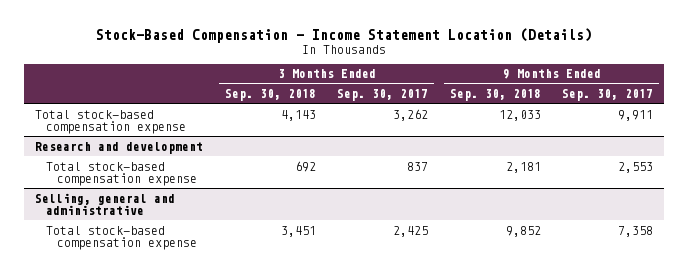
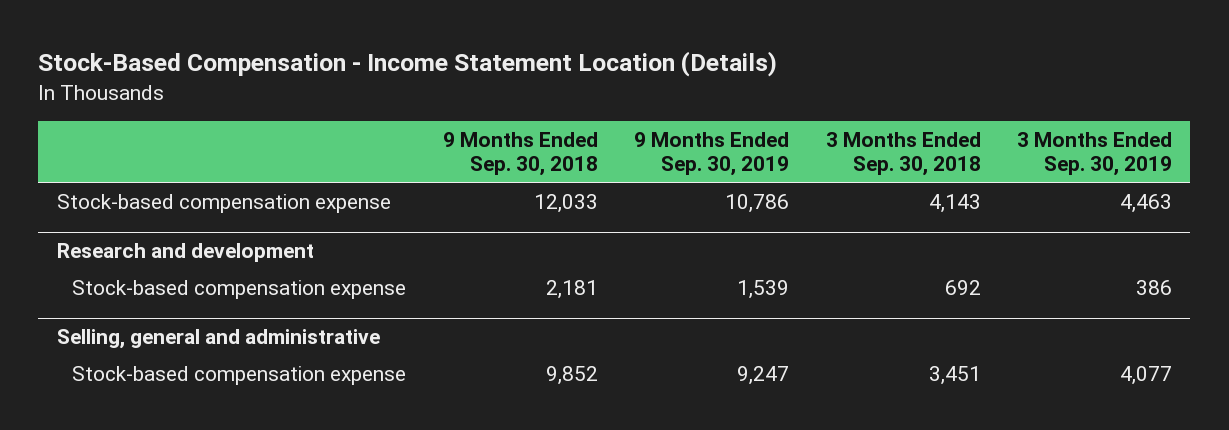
[337,89,429,102] Sep. 30, 2017 -> none
[562,89,654,102] Sep. 30, 2017 -> none
none -> [634,131,790,177] 9 Months Ended Sep. 30, 2019
none -> [1017,131,1173,177] 3 Months Ended Sep. 30, 2019
[35,109,187,135] Total stock-based compensation expense -> [56,193,391,213] Stock-based compensation expense
[46,161,198,187] Total stock-based compensation expense -> [72,279,407,299] Stock-based compensation expense
[46,225,198,251] Total stock-based compensation expense -> [72,365,407,385] Stock-based compensation expense

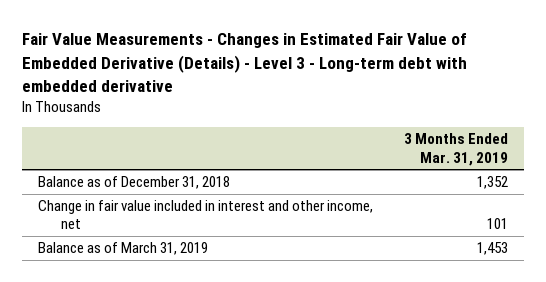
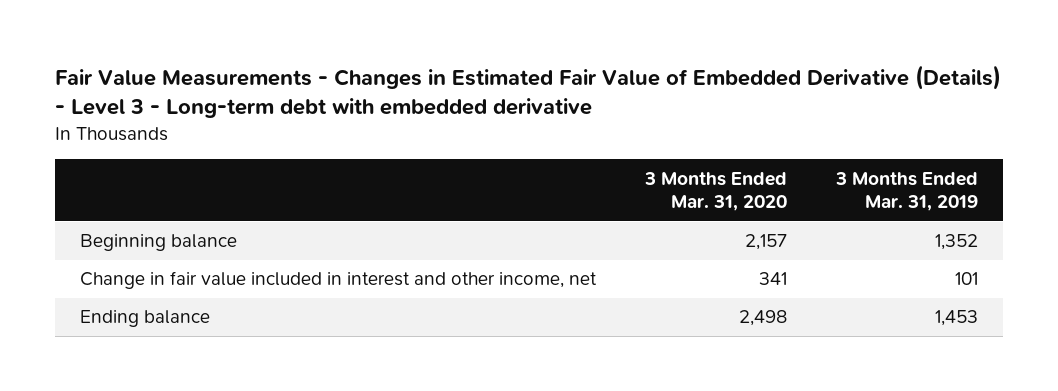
none -> [643,171,787,212] 3 Months Ended Mar. 31, 2020
[37,176,230,190] Balance as of December 31, 2018 -> [79,234,237,252] Beginning balance
[37,242,208,256] Balance as of March 31, 2019 -> [79,310,210,328] Ending balance

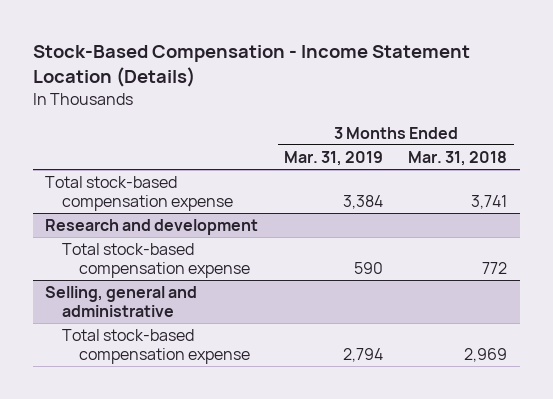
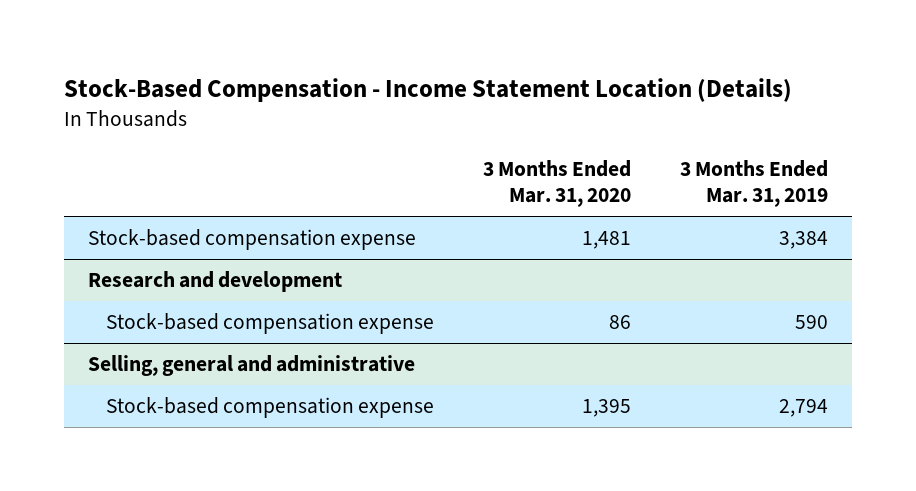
[408,150,508,166] Mar. 31, 2018 -> none
none -> [482,160,631,208] 3 Months Ended Mar. 31, 2020
[45,176,234,211] Total stock-based compensation expense -> [88,229,417,251] Stock-based compensation expense
[62,243,251,278] Total stock-based compensation expense -> [106,313,435,335] Stock-based compensation expense
[62,329,251,364] Total stock-based compensation expense -> [106,397,435,419] Stock-based compensation expense

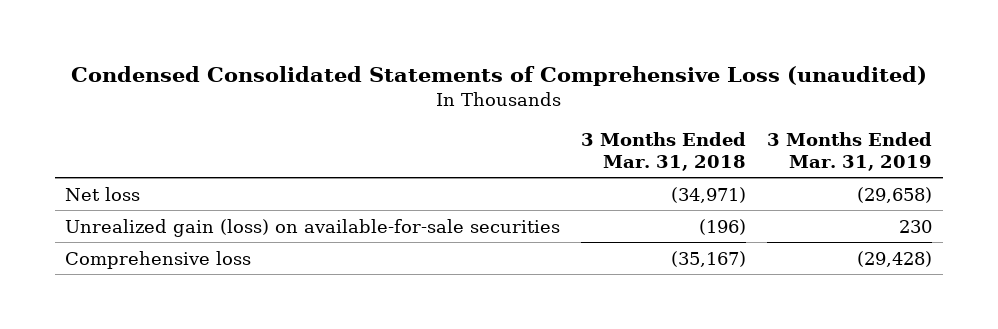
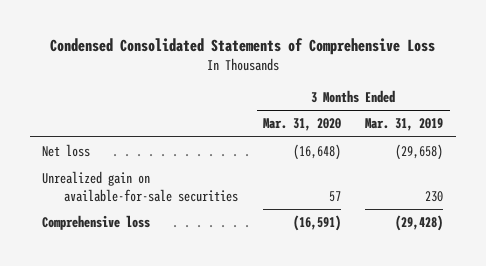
[70,66,927,87] Condensed Consolidated Statements of Comprehensive Loss (unaudited) -> [49,38,435,56] Condensed Consolidated Statements of Comprehensive Loss
[581,132,747,171] 3 Months Ended Mar. 31, 2018 -> none
none -> [262,118,341,132] Mar. 31, 2020
[65,218,561,237] Unrealized gain (loss) on available-for-sale securities -> [42,171,239,202] Unrealized gain on available-for-sale securities

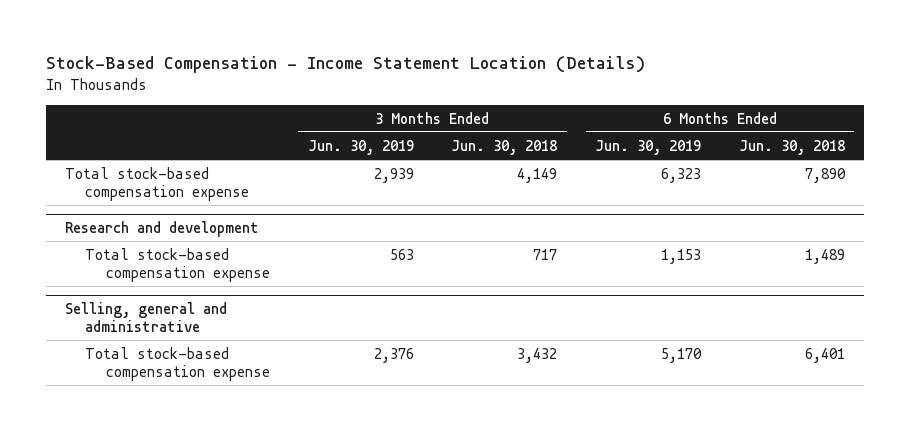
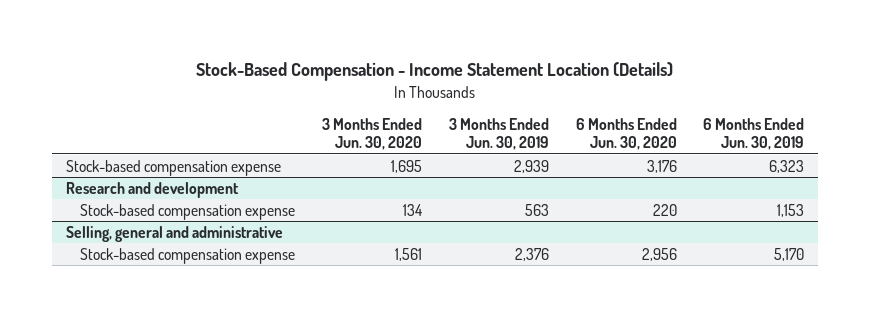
[451,139,558,155] Jun. 30, 2018 -> none
[738,139,845,155] Jun. 30, 2018 -> none
none -> [321,118,422,151] 3 Months Ended Jun. 30, 2020
none -> [575,118,677,151] 6 Months Ended Jun. 30, 2020
[64,166,250,201] Total stock-based compensation expense -> [65,159,281,176] Stock-based compensation expense
[85,247,270,282] Total stock-based compensation expense -> [79,203,295,220] Stock-based compensation expense
[85,346,270,381] Total stock-based compensation expense -> [79,247,295,264] Stock-based compensation expense

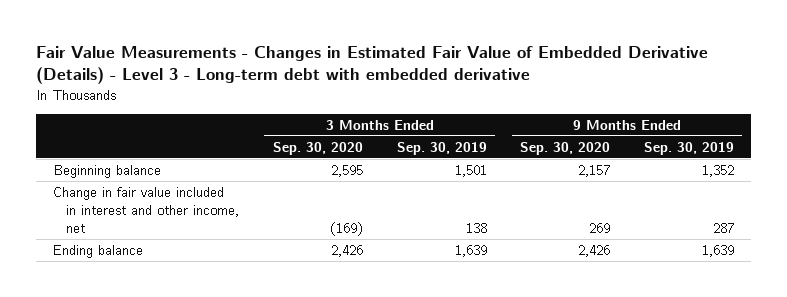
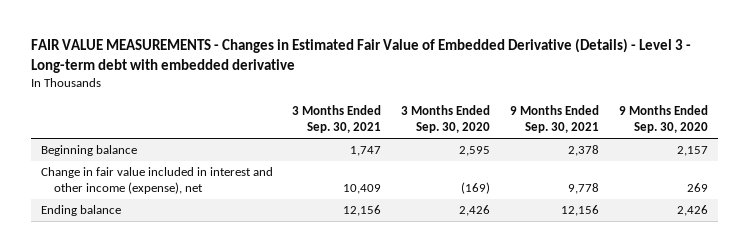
[36,46,709,85] Fair Value Measurements - Changes in Estimated Fair Value of Embedded Derivative (Details) - Level 3 - Long-term debt with embedded derivative -> [30,38,691,74] FAIR VALUE MEASUREMENTS - Changes in Estimated Fair Value of Embedded Derivative (Details) - Level 3 - Long-term debt with embedded derivative
[396,141,487,155] Sep. 30, 2019 -> none
[643,141,734,155] Sep. 30, 2019 -> none
none -> [292,105,382,134] 3 Months Ended Sep. 30, 2021
none -> [509,105,599,134] 9 Months Ended Sep. 30, 2021
[53,186,240,233] Change in fair value included in interest and other income, net -> [40,167,273,195] Change in fair value included in interest and other income (expense), net

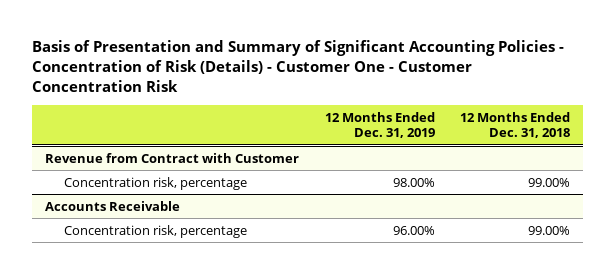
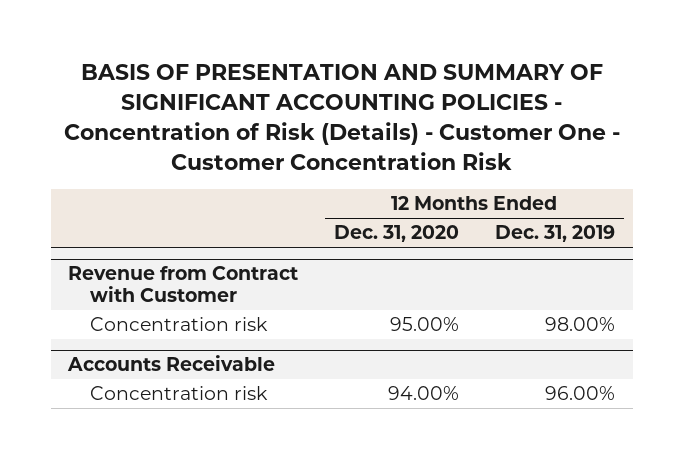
[32,40,565,93] Basis of Presentation and Summary of Significant Accounting Policies - Concentration of Risk (Details) - Customer One - Customer Concentration Risk -> [63,64,620,171] BASIS OF PRESENTATION AND SUMMARY OF SIGNIFICANT ACCOUNTING POLICIES - Concentration of Risk (Details) - Customer One - Customer Concentration Risk
[460,111,571,138] 12 Months Ended Dec. 31, 2018 -> none
none -> [334,225,460,243] Dec. 31, 2020
[63,176,247,190] Concentration risk, percentage -> [90,317,269,332] Concentration risk
[63,224,247,238] Concentration risk, percentage -> [90,386,269,401] Concentration risk

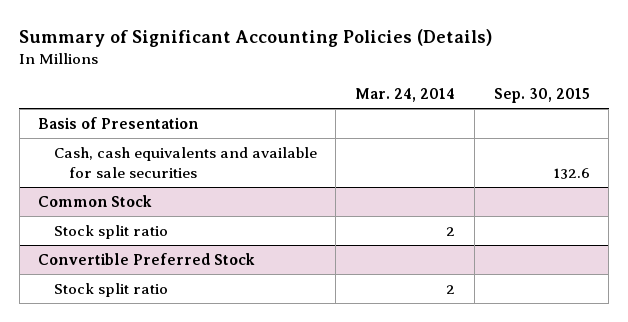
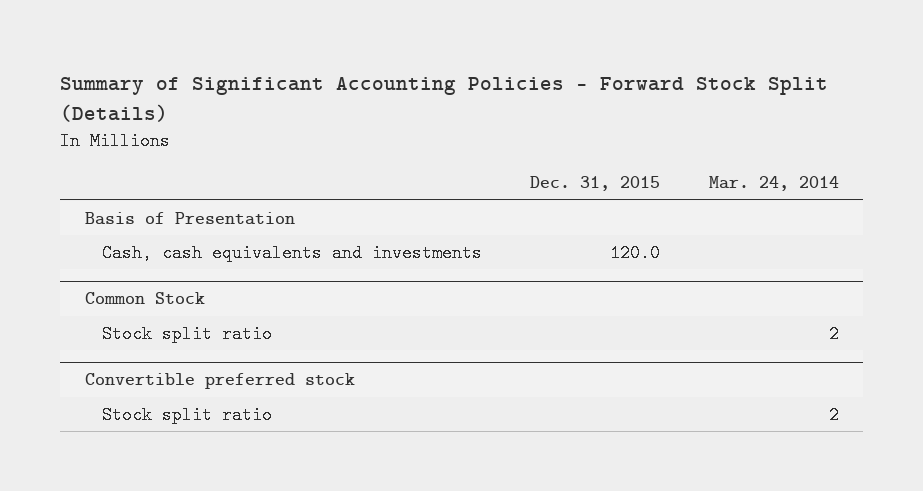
[19,29,493,48] Summary of Significant Accounting Policies (Details) -> [60,77,829,122] Summary of Significant Accounting Policies - Forward Stock Split (Details)
[493,88,590,104] Sep. 30, 2015 -> none
none -> [530,176,661,192] Dec. 31, 2015
[53,146,317,178] Cash, cash equivalents and available for sale securities -> none
none -> [102,244,483,263] Cash, cash equivalents and investments
[38,252,256,265] Convertible Preferred Stock -> [84,373,355,390] Convertible preferred stock

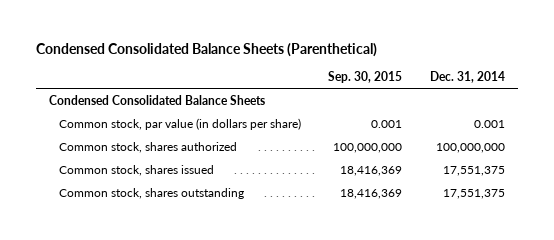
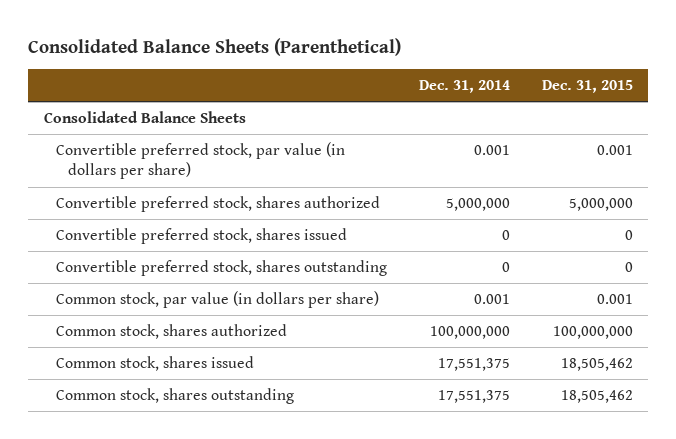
[35,42,377,57] Condensed Consolidated Balance Sheets (Parenthetical) -> [27,37,401,56] Consolidated Balance Sheets (Parenthetical)
[328,71,403,84] Sep. 30, 2015 -> none
none -> [541,80,633,94] Dec. 31, 2015
[49,94,266,105] Condensed Consolidated Balance Sheets -> [43,111,246,124] Consolidated Balance Sheets
none -> [56,142,346,180] Convertible preferred stock, par value (in dollars per share)
none -> [56,196,381,213] Convertible preferred stock, shares authorized
none -> [56,228,348,245] Convertible preferred stock, shares issued
none -> [56,260,388,277] Convertible preferred stock, shares outstanding

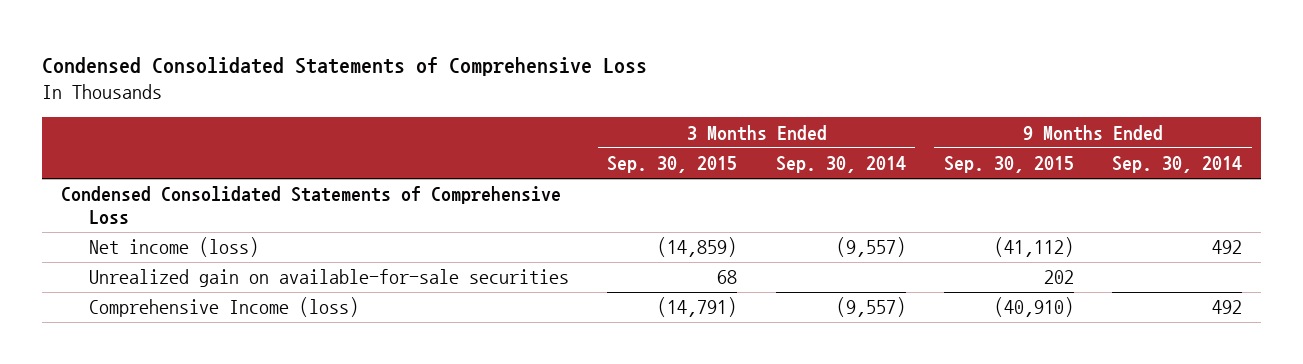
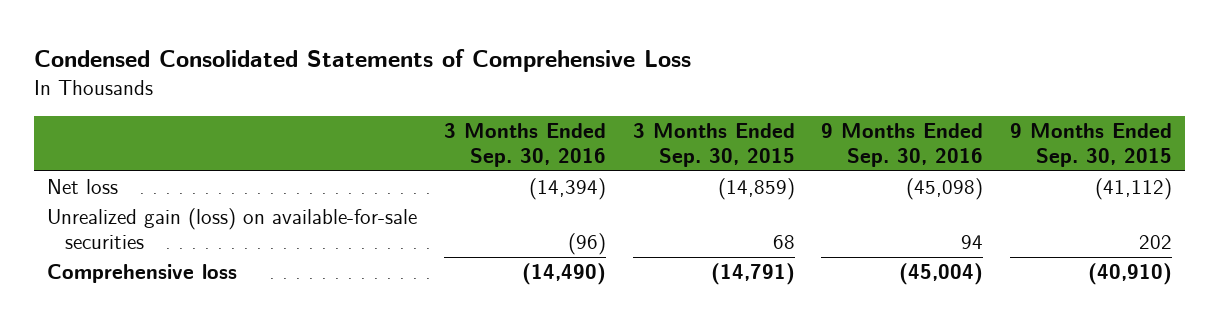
[775,156,906,174] Sep. 30, 2014 -> none
[1112,156,1243,174] Sep. 30, 2014 -> none
none -> [443,123,606,168] 3 Months Ended Sep. 30, 2016
none -> [821,123,984,168] 9 Months Ended Sep. 30, 2016
[61,186,562,224] Condensed Consolidated Statements of Comprehensive Loss -> none
[89,237,260,258] Net income (loss) -> [47,179,119,195] Net loss
[89,269,570,288] Unrealized gain on available-for-sale securities -> [47,208,418,250] Unrealized gain (loss) on available-for-sale securities
[89,297,360,318] Comprehensive Income (loss) -> [47,264,238,284] Comprehensive loss

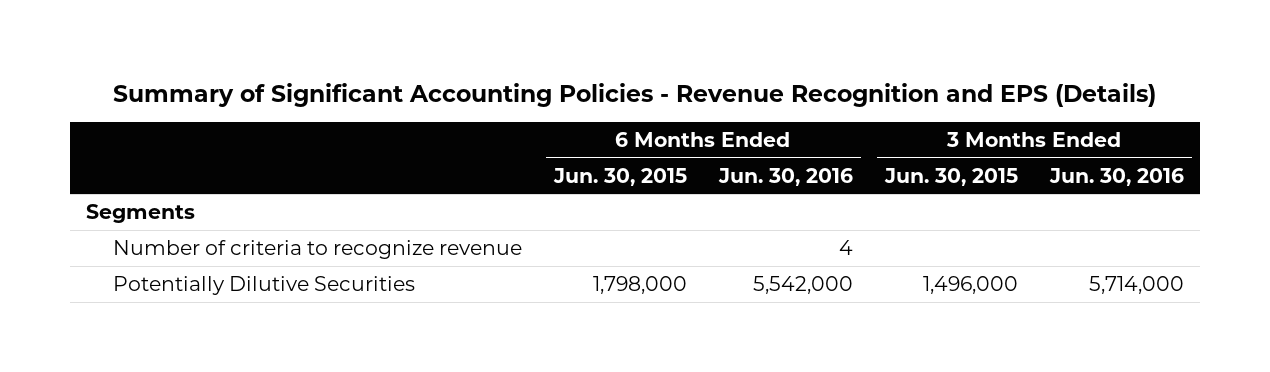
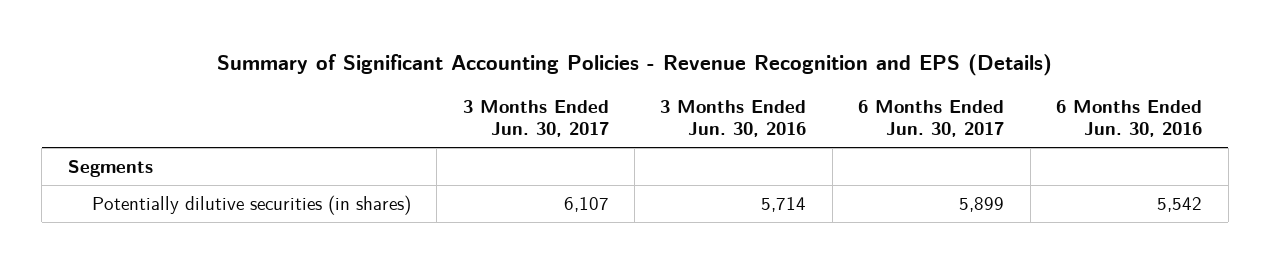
[552,167,687,186] Jun. 30, 2015 -> none
[883,167,1018,186] Jun. 30, 2015 -> none
none -> [462,100,609,138] 3 Months Ended Jun. 30, 2017
none -> [858,100,1005,138] 6 Months Ended Jun. 30, 2017
[112,239,522,259] Number of criteria to recognize revenue -> none
[112,275,415,295] Potentially Dilutive Securities -> [91,194,411,215] Potentially dilutive securities (in shares)
[752,275,853,294] 5,542,000 -> [1157,196,1203,212] 5,542
[1088,275,1184,294] 5,714,000 -> [761,196,807,212] 5,714

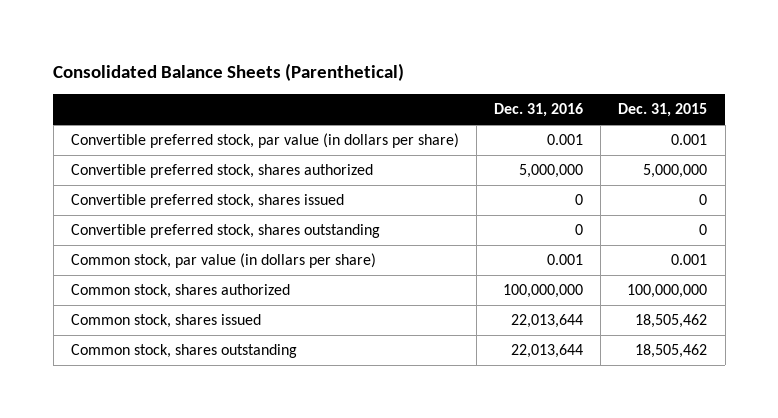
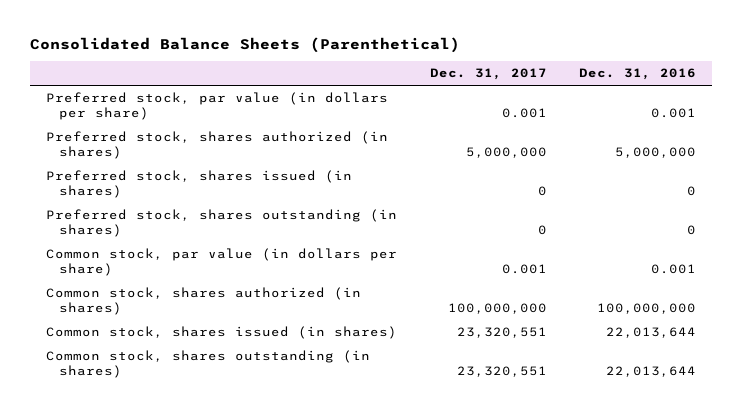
[618,103,708,118] Dec. 31, 2015 -> none
none -> [429,68,547,81] Dec. 31, 2017
[70,133,459,149] Convertible preferred stock, par value (in dollars per share) -> [46,92,389,120] Preferred stock, par value (in dollars per share)
[70,164,373,179] Convertible preferred stock, shares authorized -> [46,131,389,159] Preferred stock, shares authorized (in shares)
[70,194,344,209] Convertible preferred stock, shares issued -> [46,170,353,198] Preferred stock, shares issued (in shares)
[70,224,380,239] Convertible preferred stock, shares outstanding -> [46,209,398,237] Preferred stock, shares outstanding (in shares)
[70,284,290,299] Common stock, shares authorized -> [46,287,362,315] Common stock, shares authorized (in shares)
[70,314,261,329] Common stock, shares issued -> [46,326,398,340] Common stock, shares issued (in shares)
[70,344,297,359] Common stock, shares outstanding -> [46,350,371,378] Common stock, shares outstanding (in shares)

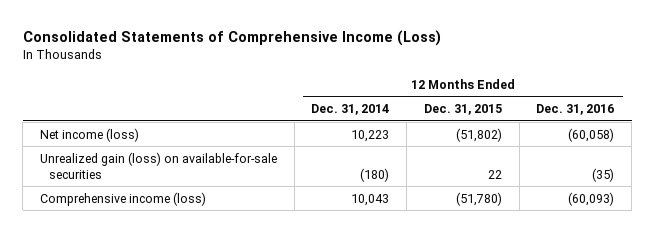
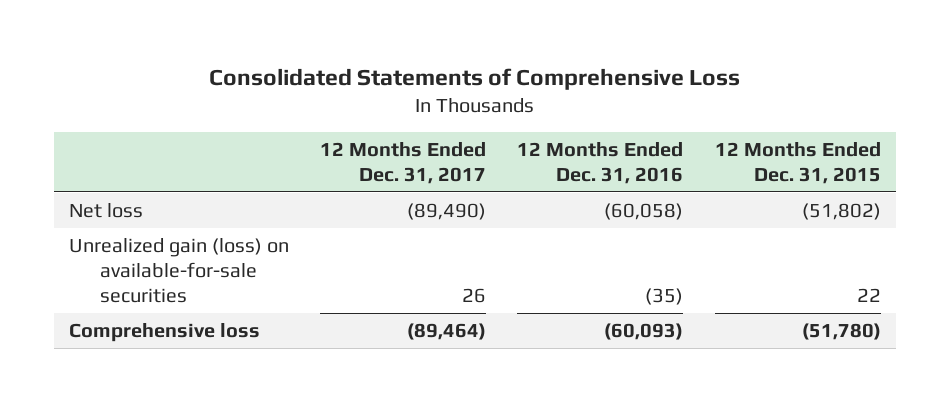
[22,30,441,47] Consolidated Statements of Comprehensive Income (Loss) -> [208,67,740,90] Consolidated Statements of Comprehensive Loss
[311,104,390,116] Dec. 31, 2014 -> none
none -> [320,141,487,184] 12 Months Ended Dec. 31, 2017
[39,127,139,142] Net income (loss) -> [69,203,144,219] Net loss
[39,191,206,206] Comprehensive income (loss) -> [69,323,261,343] Comprehensive loss

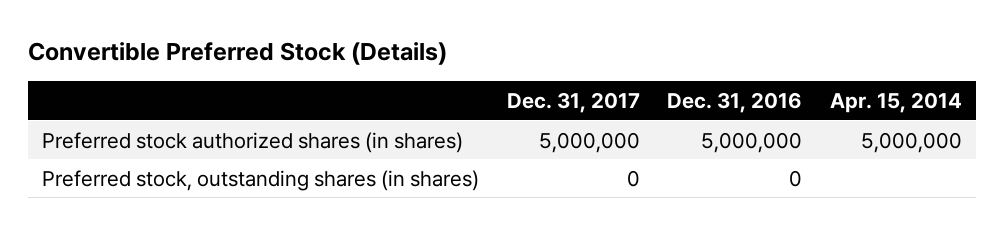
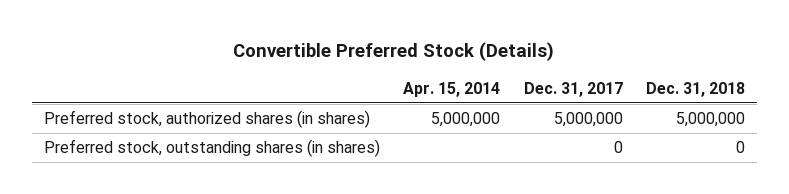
[667,91,803,113] Dec. 31, 2016 -> none
none -> [645,81,745,97] Dec. 31, 2018
[41,131,463,153] Preferred stock authorized shares (in shares) -> [43,110,370,129] Preferred stock, authorized shares (in shares)

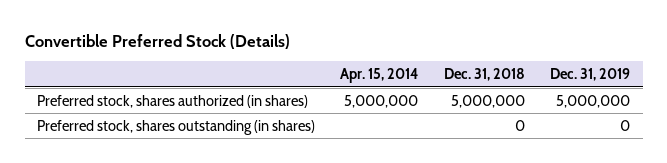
[523,81,623,97] Dec. 31, 2017 -> none
none -> [549,67,630,81] Dec. 31, 2019
[43,110,370,129] Preferred stock, authorized shares (in shares) -> [37,94,309,108] Preferred stock, shares authorized (in shares)
[43,139,380,158] Preferred stock, outstanding shares (in shares) -> [37,119,316,135] Preferred stock, shares outstanding (in shares)

